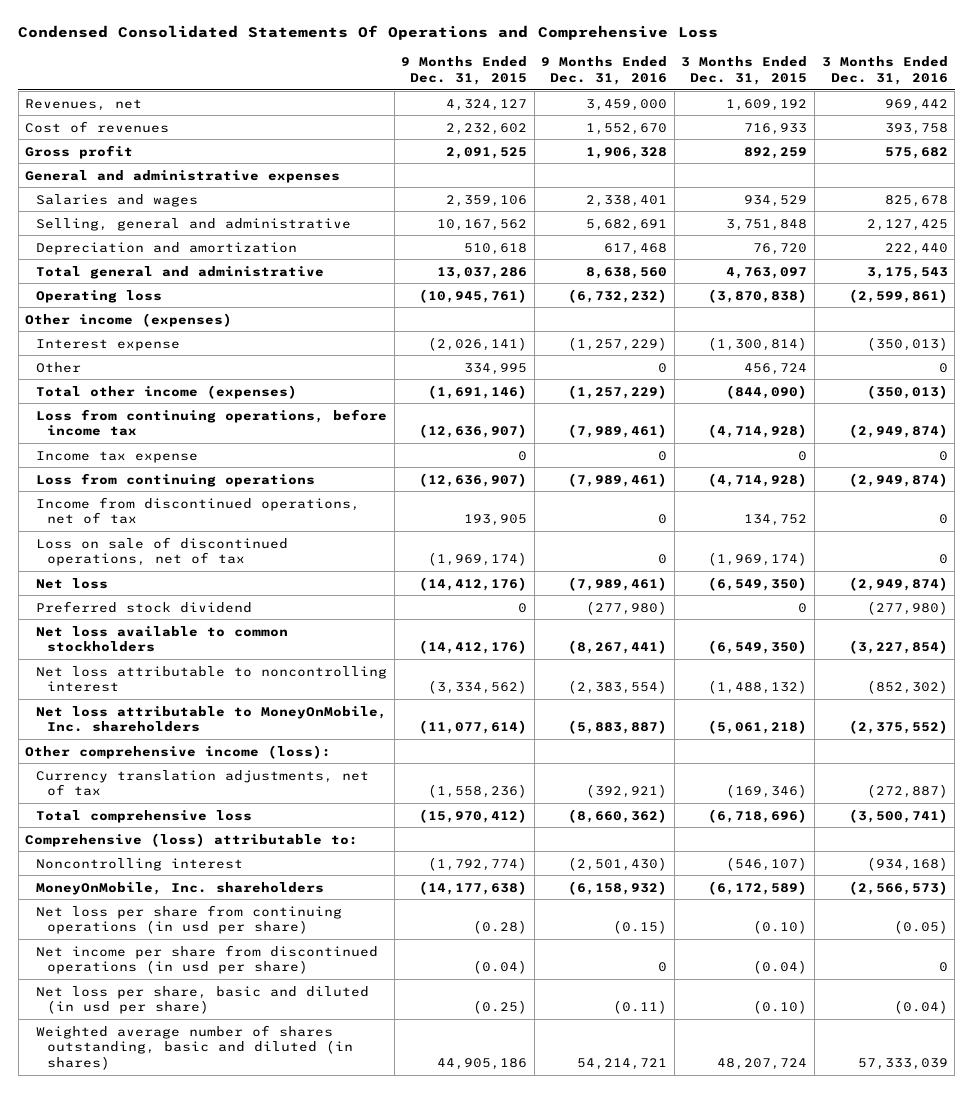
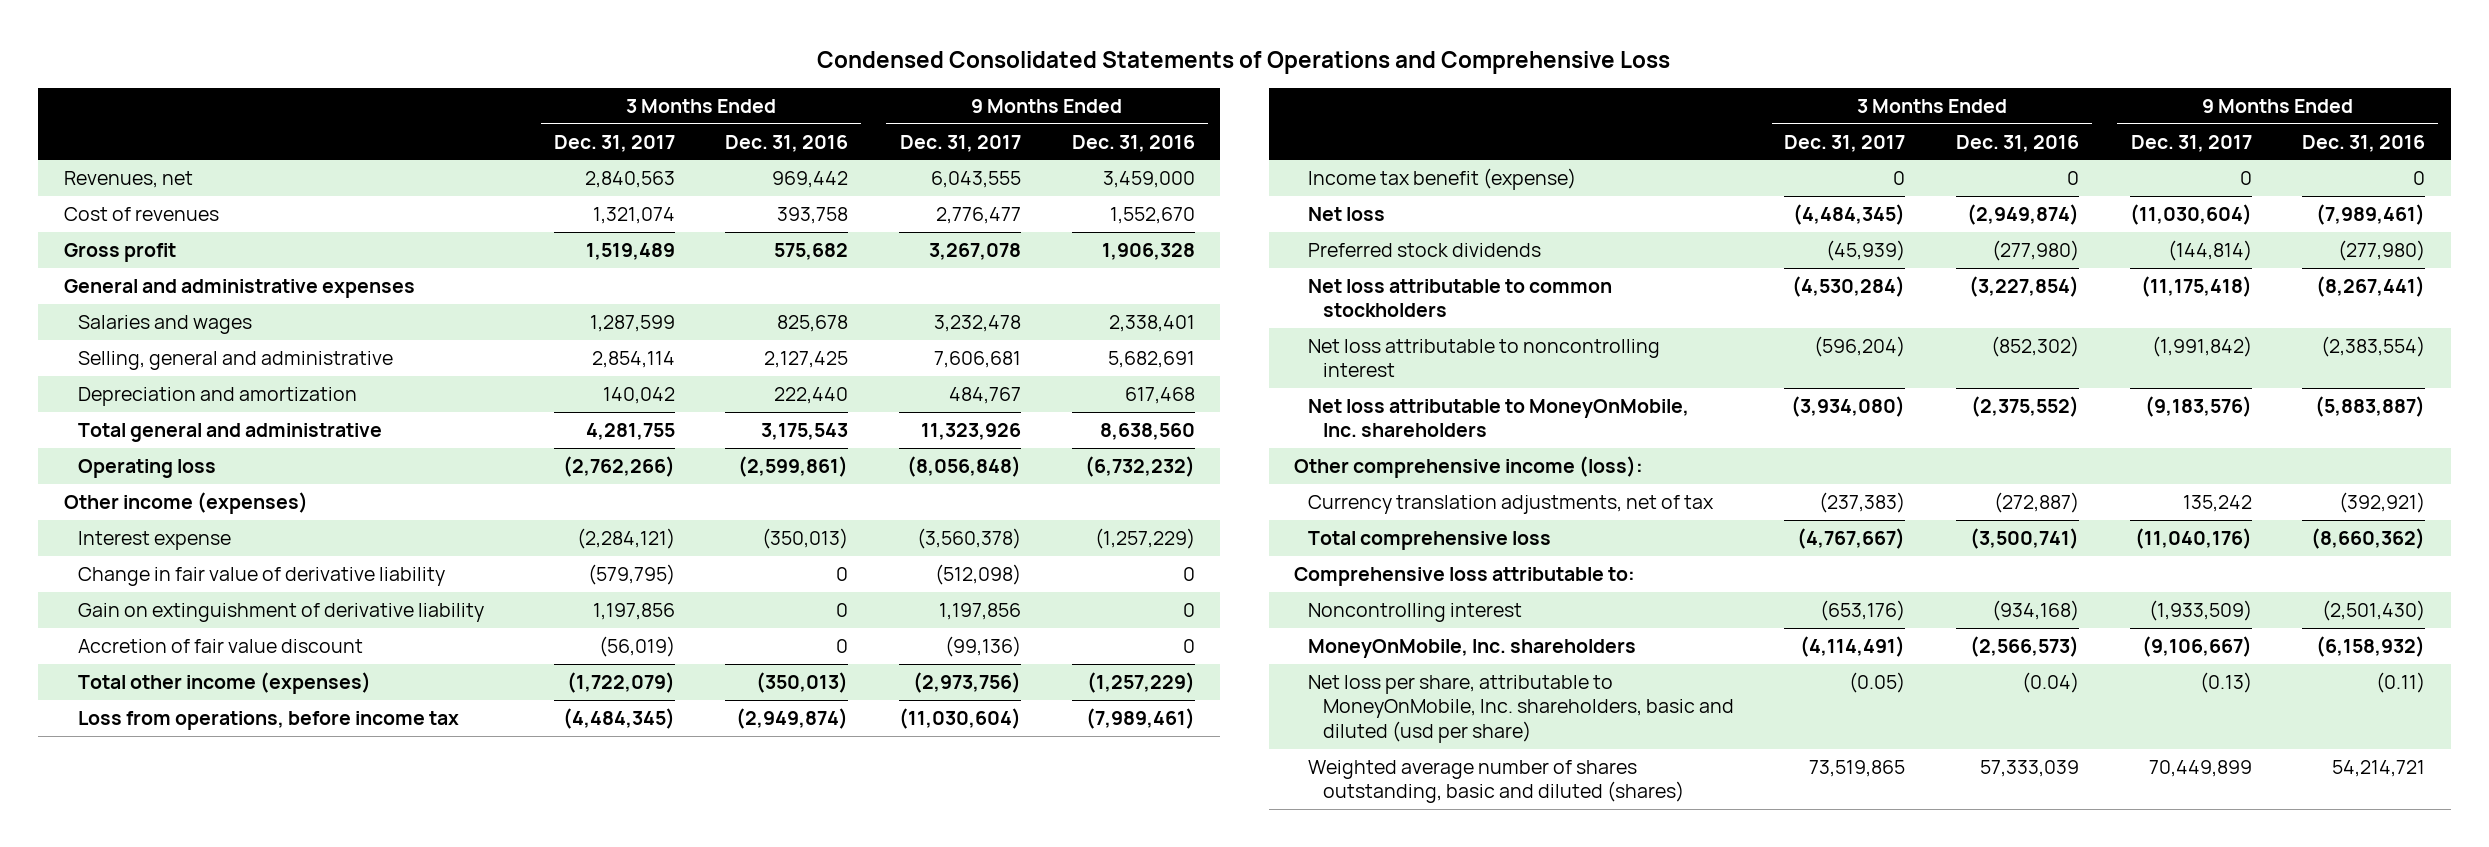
[18,25,719,41] Condensed Consolidated Statements Of Operations and Comprehensive Loss -> [817,51,1671,75] Condensed Consolidated Statements of Operations and Comprehensive Loss
[401,56,528,85] 9 Months Ended Dec. 31, 2015 -> none
[681,56,808,85] 3 Months Ended Dec. 31, 2015 -> none
none -> [553,134,675,152] Dec. 31, 2017
none -> [900,134,1022,152] Dec. 31, 2017
[36,361,82,373] Other -> none
none -> [77,566,445,586] Change in fair value of derivative liability
none -> [77,602,484,622] Gain on extinguishment of derivative liability
none -> [77,638,363,653] Accretion of fair value discount
[36,472,316,487] Loss from continuing operations -> none
[36,496,361,525] Income from discontinued operations, net of tax -> none
[36,536,289,567] Loss on sale of discontinued operations, net of tax -> none
[36,408,388,437] Loss from continuing operations, before income tax -> [77,710,459,730] Loss from operations, before income tax
[36,450,199,463] Income tax expense -> [1308,167,1577,190] Income tax benefit (expense)
[36,600,253,613] Preferred stock dividend -> [1308,242,1542,257] Preferred stock dividends
[36,625,289,653] Net loss available to common stockholders -> [1308,278,1613,318] Net loss attributable to common stockholders
[25,832,359,847] Comprehensive (loss) attributable to: -> [1294,566,1636,586] Comprehensive loss attributable to:
[36,904,343,935] Net loss per share from continuing operations (in usd per share) -> none
[36,944,379,975] Net income per share from discontinued operations (in usd per share) -> none
[36,985,370,1015] Net loss per share, basic and diluted (in usd per share) -> [1308,674,1734,743] Net loss per share, attributable to MoneyOnMobile, Inc. shareholders, basic and diluted (usd per share)
[36,1024,354,1070] Weighted average number of shares outstanding, basic and diluted (in shares) -> [1308,759,1684,804] Weighted average number of shares outstanding, basic and diluted (shares)

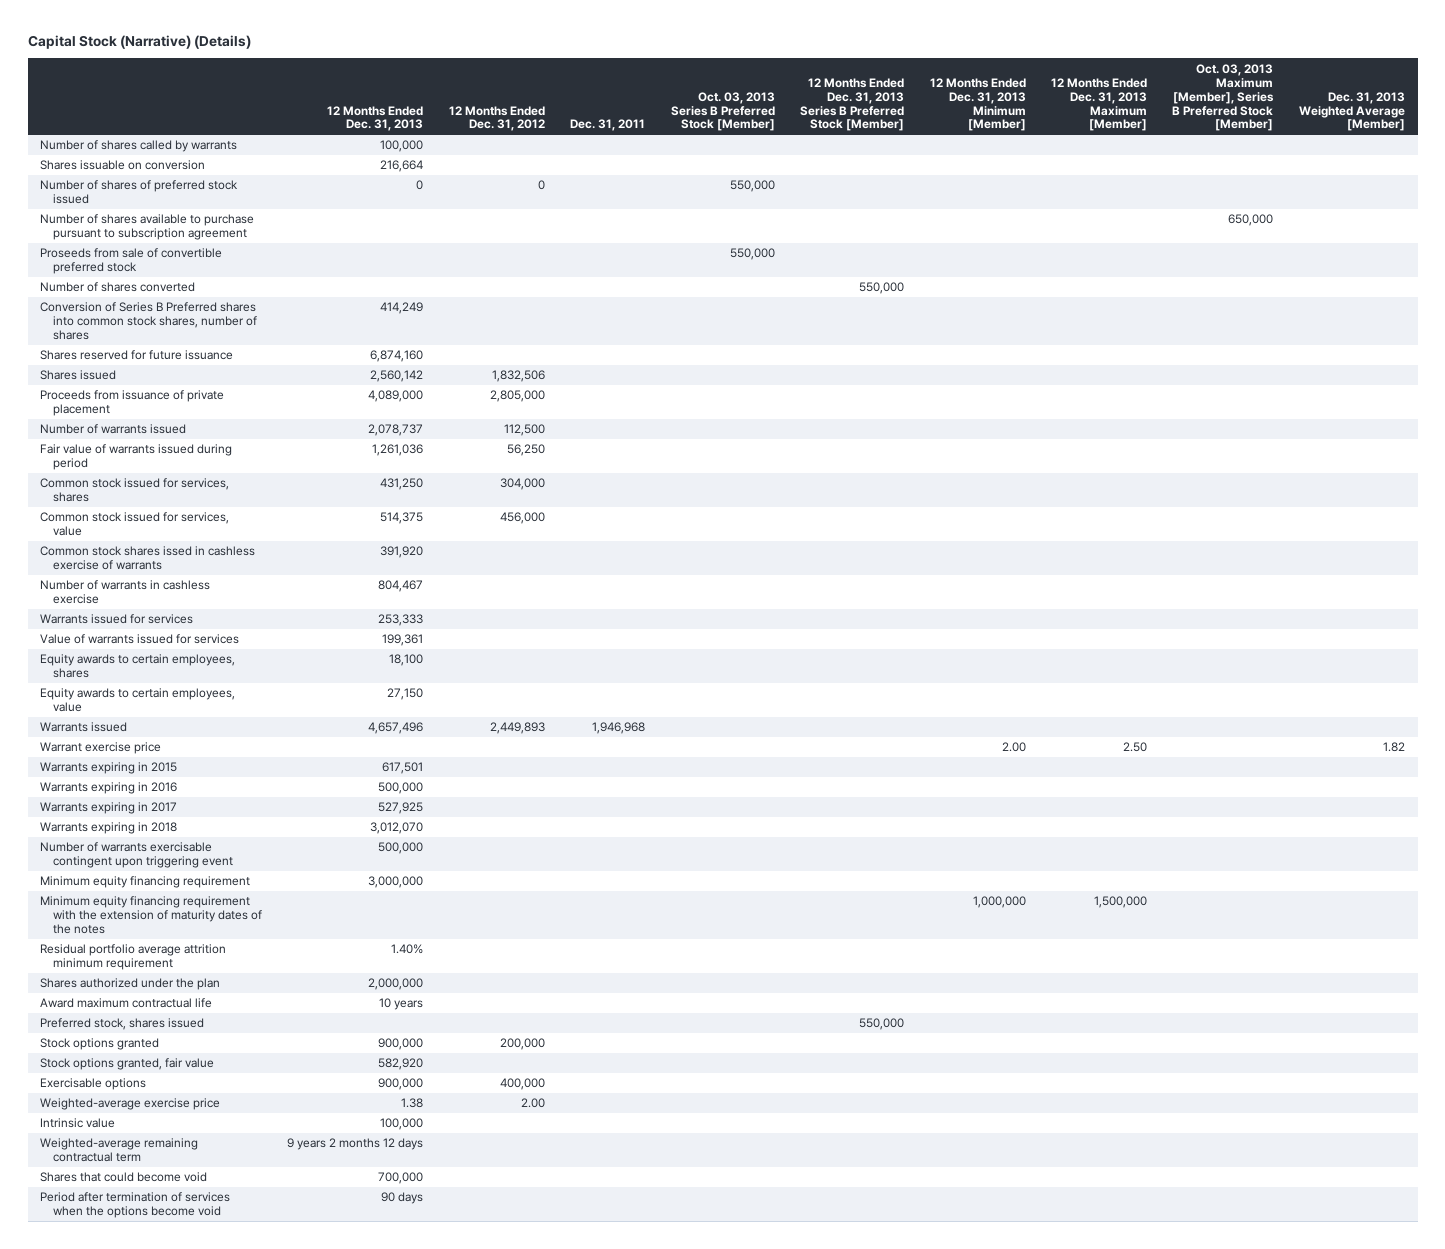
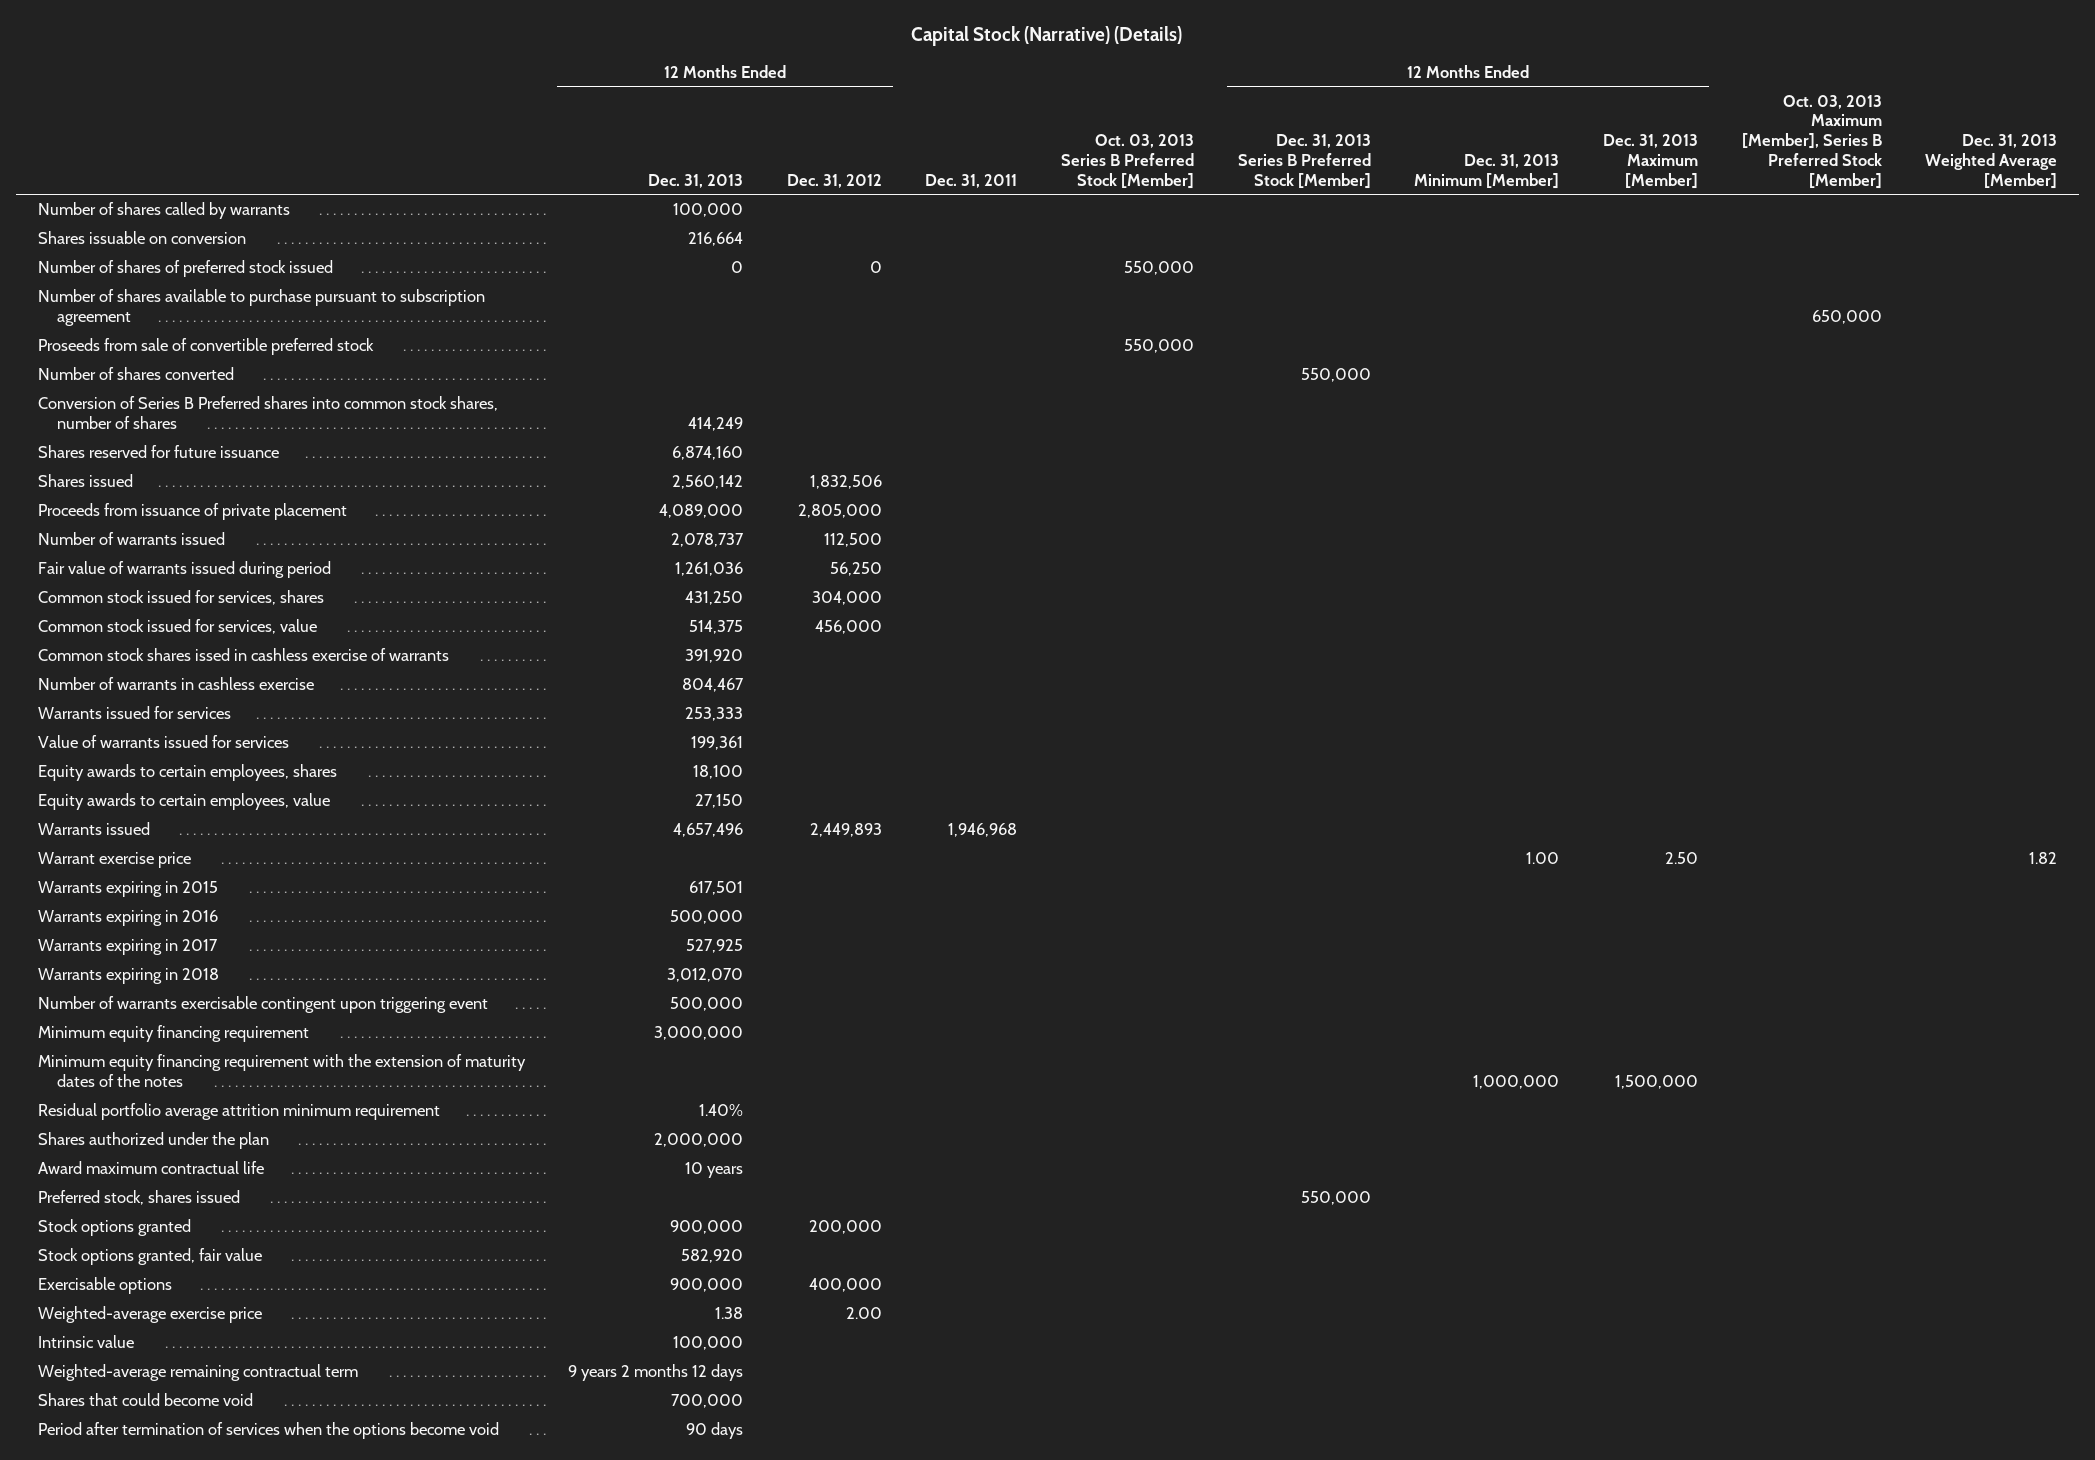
[1001,742,1026,753] 2.00 -> [1526,852,1560,865] 1.00

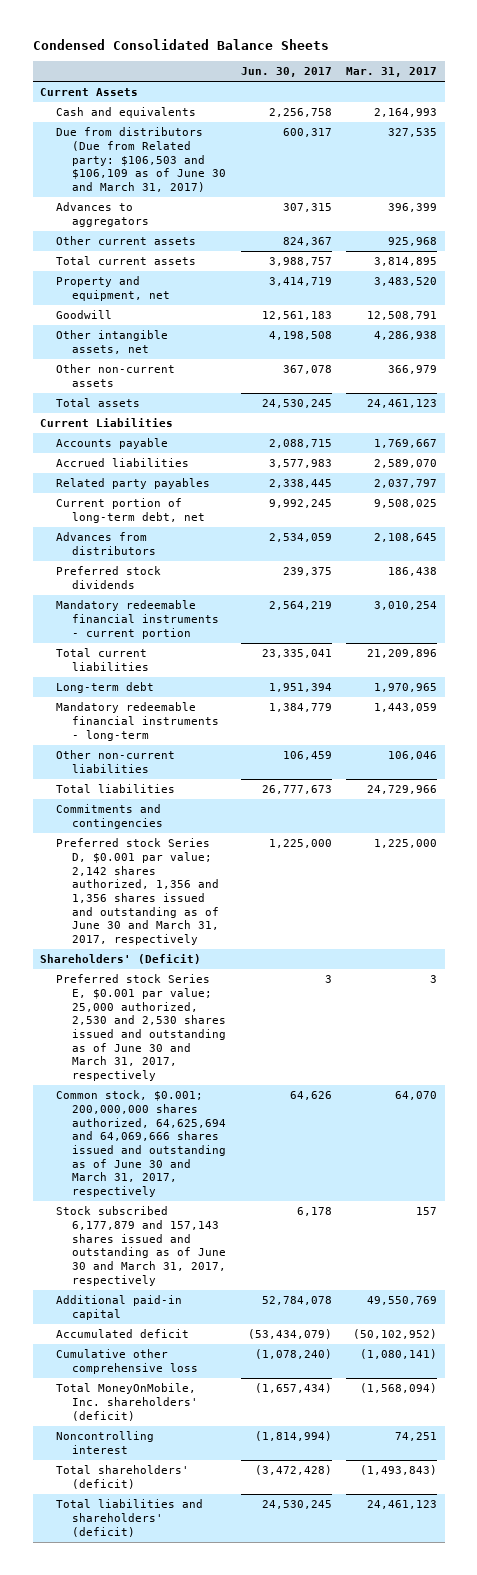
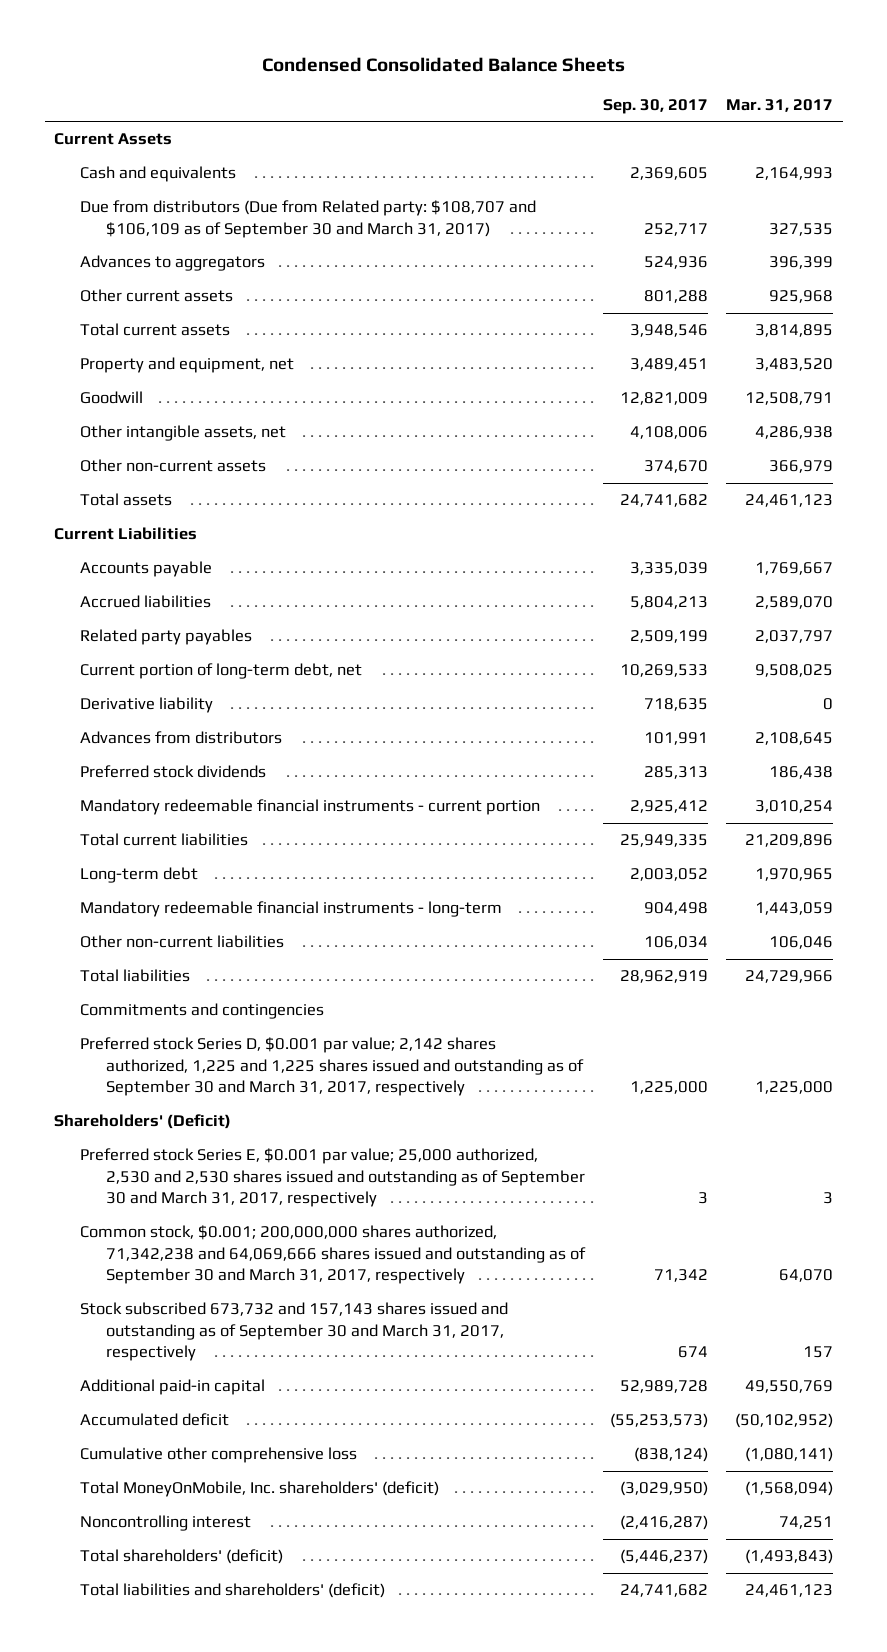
[240,67,332,78] Jun. 30, 2017 -> none
none -> [603,98,709,114] Sep. 30, 2017
[55,127,226,193] Due from distributors (Due from Related party: $106,503 and $106,109 as of June 30 and March 31, 2017) -> [80,200,537,238] Due from distributors (Due from Related party: $108,707 and $106,109 as of September 30 and March 31, 2017)
none -> [80,697,214,714] Derivative liability
[55,838,219,946] Preferred stock Series D, $0.001 par value; 2,142 shares authorized, 1,356 and 1,356 shares issued and outstanding as of June 30 and March 31, 2017, respectively -> [80,1037,585,1097] Preferred stock Series D, $0.001 par value; 2,142 shares authorized, 1,225 and 1,225 shares issued and outstanding as of September 30 and March 31, 2017, respectively
[55,974,226,1082] Preferred stock Series E, $0.001 par value; 25,000 authorized, 2,530 and 2,530 shares issued and outstanding as of June 30 and March 31, 2017, respectively -> [80,1148,586,1208] Preferred stock Series E, $0.001 par value; 25,000 authorized, 2,530 and 2,530 shares issued and outstanding as of September 30 and March 31, 2017, respectively
[55,1090,226,1198] Common stock, $0.001; 200,000,000 shares authorized, 64,625,694 and 64,069,666 shares issued and outstanding as of June 30 and March 31, 2017, respectively -> [80,1225,587,1285] Common stock, $0.001; 200,000,000 shares authorized, 71,342,238 and 64,069,666 shares issued and outstanding as of September 30 and March 31, 2017, respectively
[55,1206,226,1286] Stock subscribed 6,177,879 and 157,143 shares issued and outstanding as of June 30 and March 31, 2017, respectively -> [80,1302,509,1362] Stock subscribed 673,732 and 157,143 shares issued and outstanding as of September 30 and March 31, 2017, respectively

